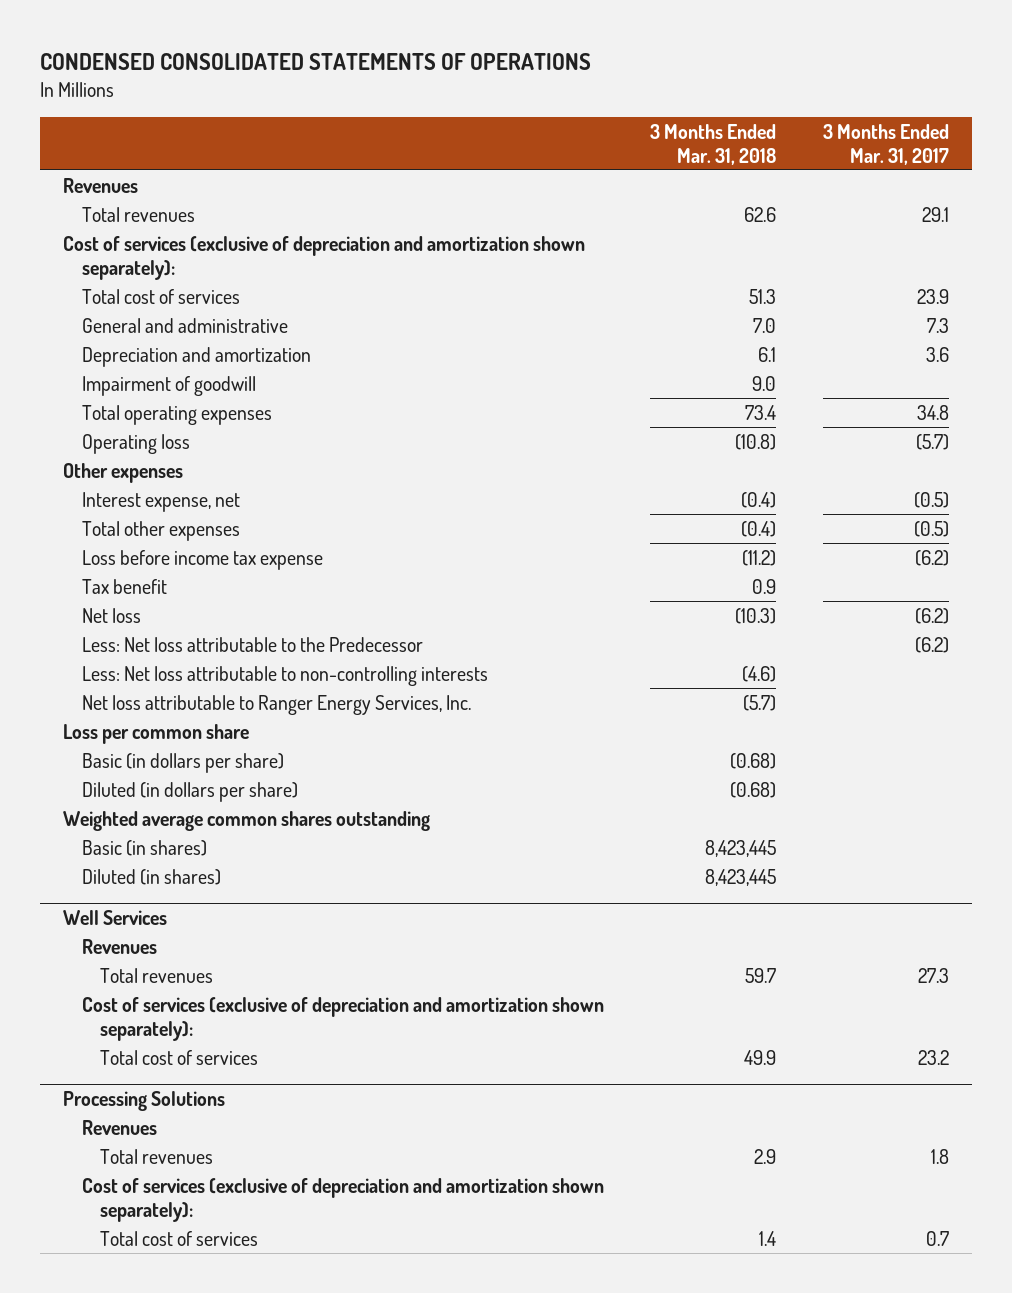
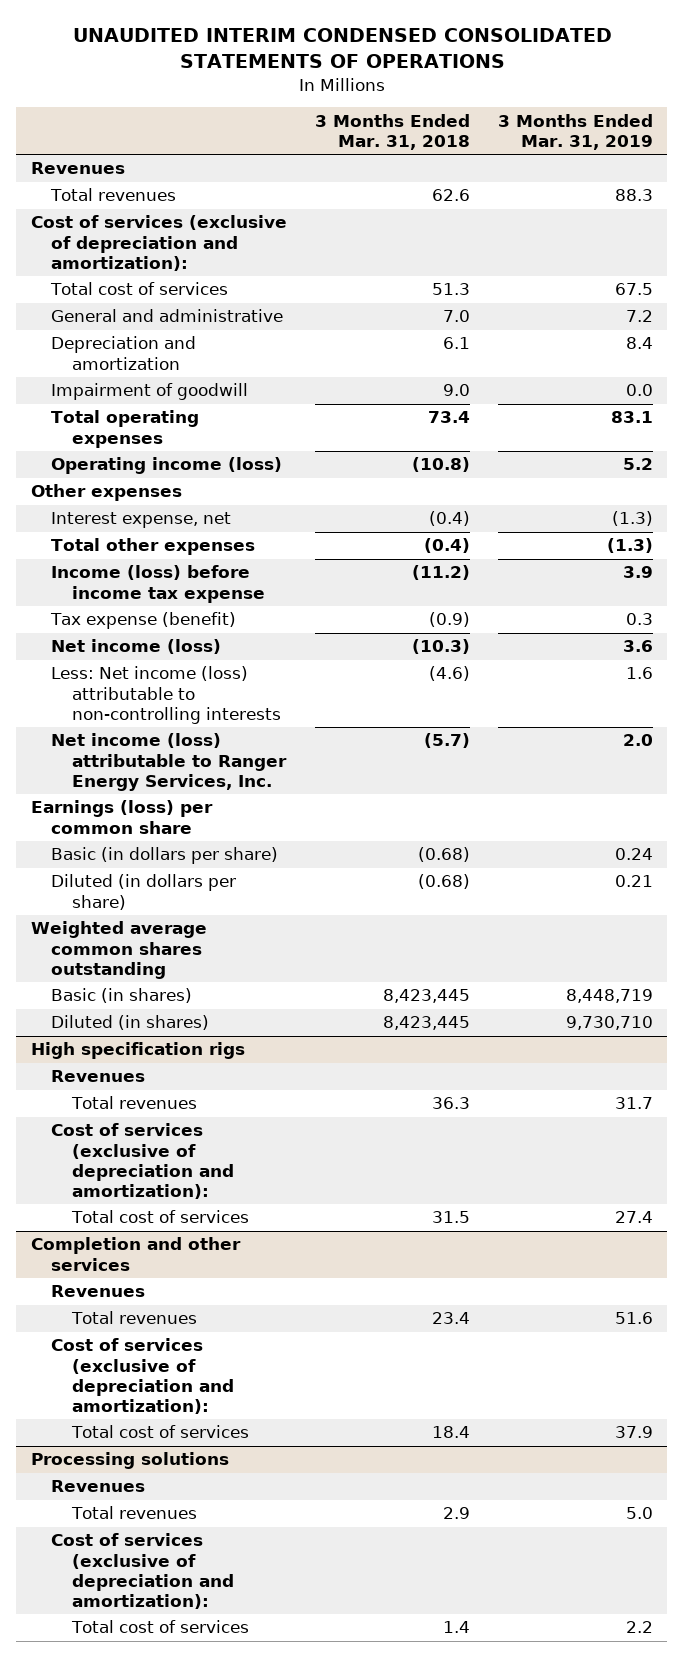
[39,53,591,71] CONDENSED CONSOLIDATED STATEMENTS OF OPERATIONS -> [72,28,612,69] UNAUDITED INTERIM CONDENSED CONSOLIDATED STATEMENTS OF OPERATIONS
[823,123,950,165] 3 Months Ended Mar. 31, 2017 -> none
none -> [498,113,654,150] 3 Months Ended Mar. 31, 2019
[63,235,586,280] Cost of services (exclusive of depreciation and amortization shown separately): -> [30,215,287,271] Cost of services (exclusive of depreciation and amortization):
[81,433,190,454] Operating loss -> [51,457,283,475] Operating income (loss)
[81,636,423,652] Less: Net loss attributable to the Predecessor -> none
[81,549,323,570] Loss before income tax expense -> [51,565,265,603] Income (loss) before income tax expense
[81,578,167,594] Tax benefit -> [50,612,237,630] Tax expense (benefit)
[752,578,777,594] 0.9 -> [428,612,470,628] (0.9)
[81,607,141,623] Net loss -> [51,639,222,655] Net income (loss)
[81,665,488,686] Less: Net loss attributable to non-controlling interests -> [51,666,281,724] Less: Net income (loss) attributable to non-controlling interests
[81,694,471,715] Net loss attributable to Ranger Energy Services, Inc. -> [51,733,287,791] Net income (loss) attributable to Ranger Energy Services, Inc.
[63,723,250,744] Loss per common share -> [30,800,213,834] Earnings (loss) per common share
[63,909,168,925] Well Services -> none
none -> [30,1042,245,1060] High specification rigs
[63,1090,226,1111] Processing Solutions -> none
[745,967,777,983] 59.7 -> [431,1097,470,1110] 36.3
[81,996,604,1041] Cost of services (exclusive of depreciation and amortization shown separately): -> [51,1123,234,1200] Cost of services (exclusive of depreciation and amortization):
[744,1049,777,1065] 49.9 -> [431,1211,470,1224] 31.5
none -> [30,1237,241,1271] Completion and other services
none -> [70,1311,197,1325] Total revenues
none -> [51,1338,234,1415] Cost of services (exclusive of depreciation and amortization):
none -> [70,1425,249,1439] Total cost of services
none -> [30,1452,229,1470] Processing solutions
none -> [51,1480,146,1493] Revenues
[81,1177,604,1222] Cost of services (exclusive of depreciation and amortization shown separately): -> [51,1533,234,1610] Cost of services (exclusive of depreciation and amortization):

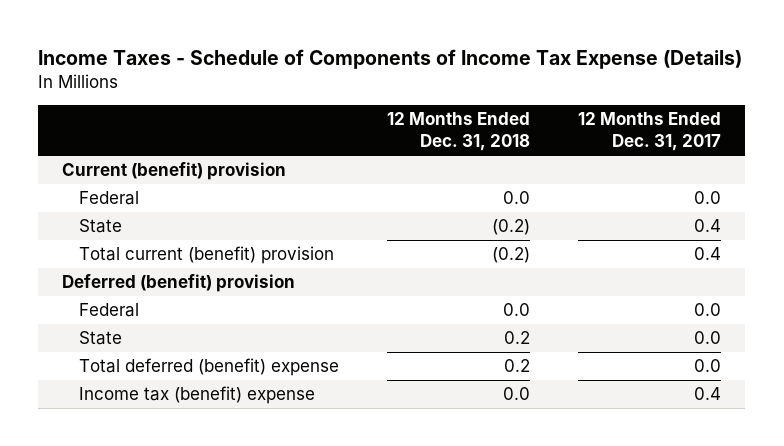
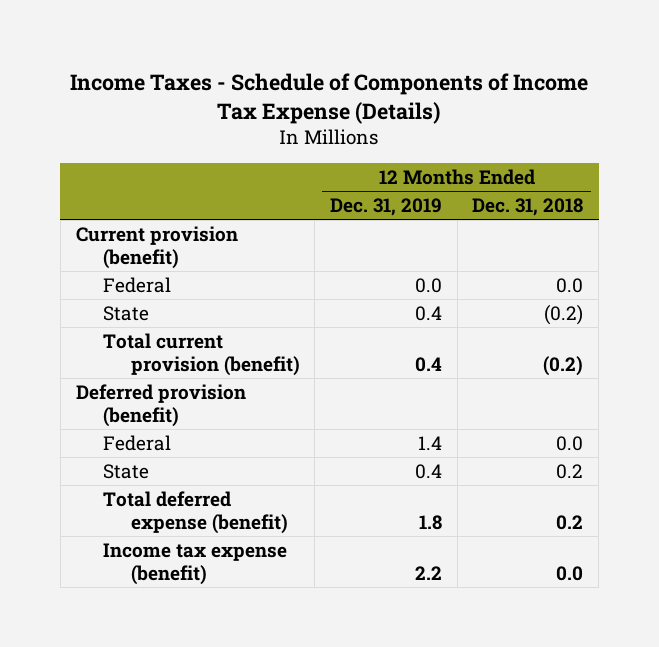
[578,112,722,152] 12 Months Ended Dec. 31, 2017 -> none
none -> [329,197,442,216] Dec. 31, 2019
[62,162,287,181] Current (benefit) provision -> [75,225,238,270] Current provision (benefit)
[79,246,335,265] Total current (benefit) provision -> [103,332,300,377] Total current provision (benefit)
[62,274,296,293] Deferred (benefit) provision -> [75,383,246,428] Deferred provision (benefit)
[79,358,340,377] Total deferred (benefit) expense -> [103,490,288,535] Total deferred expense (benefit)
[79,386,316,405] Income tax (benefit) expense -> [103,542,288,586] Income tax expense (benefit)

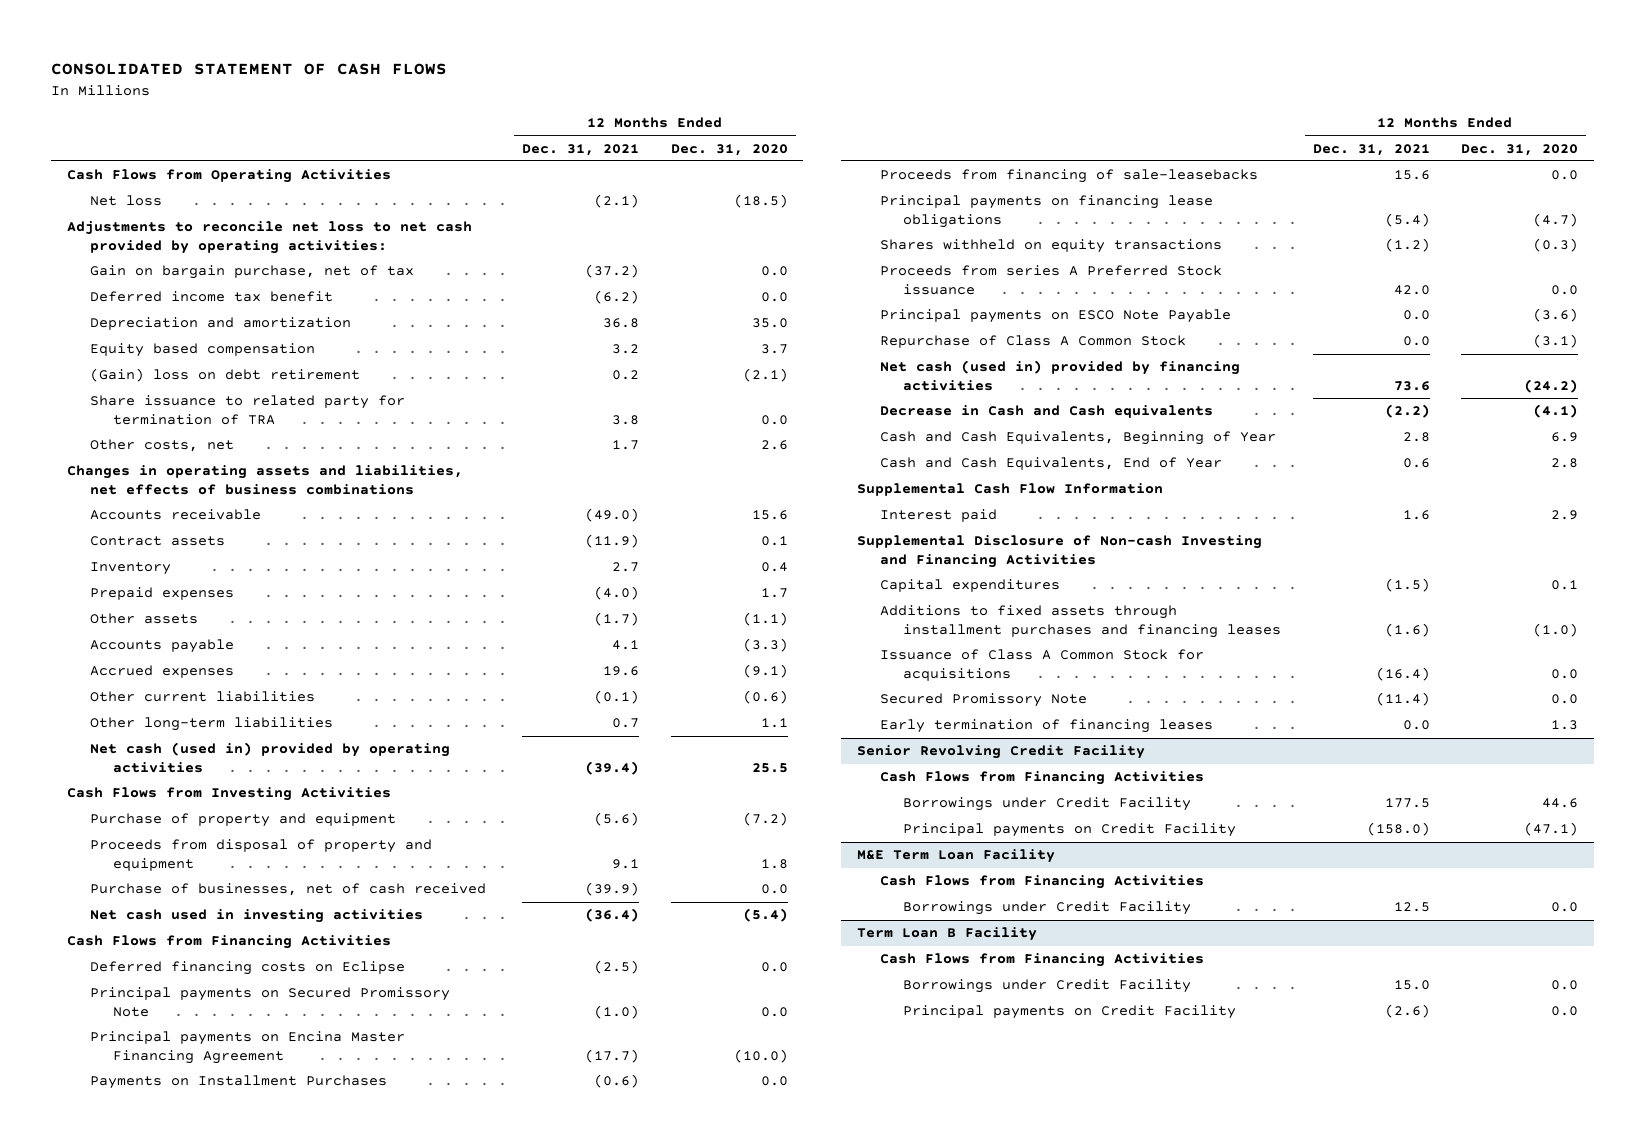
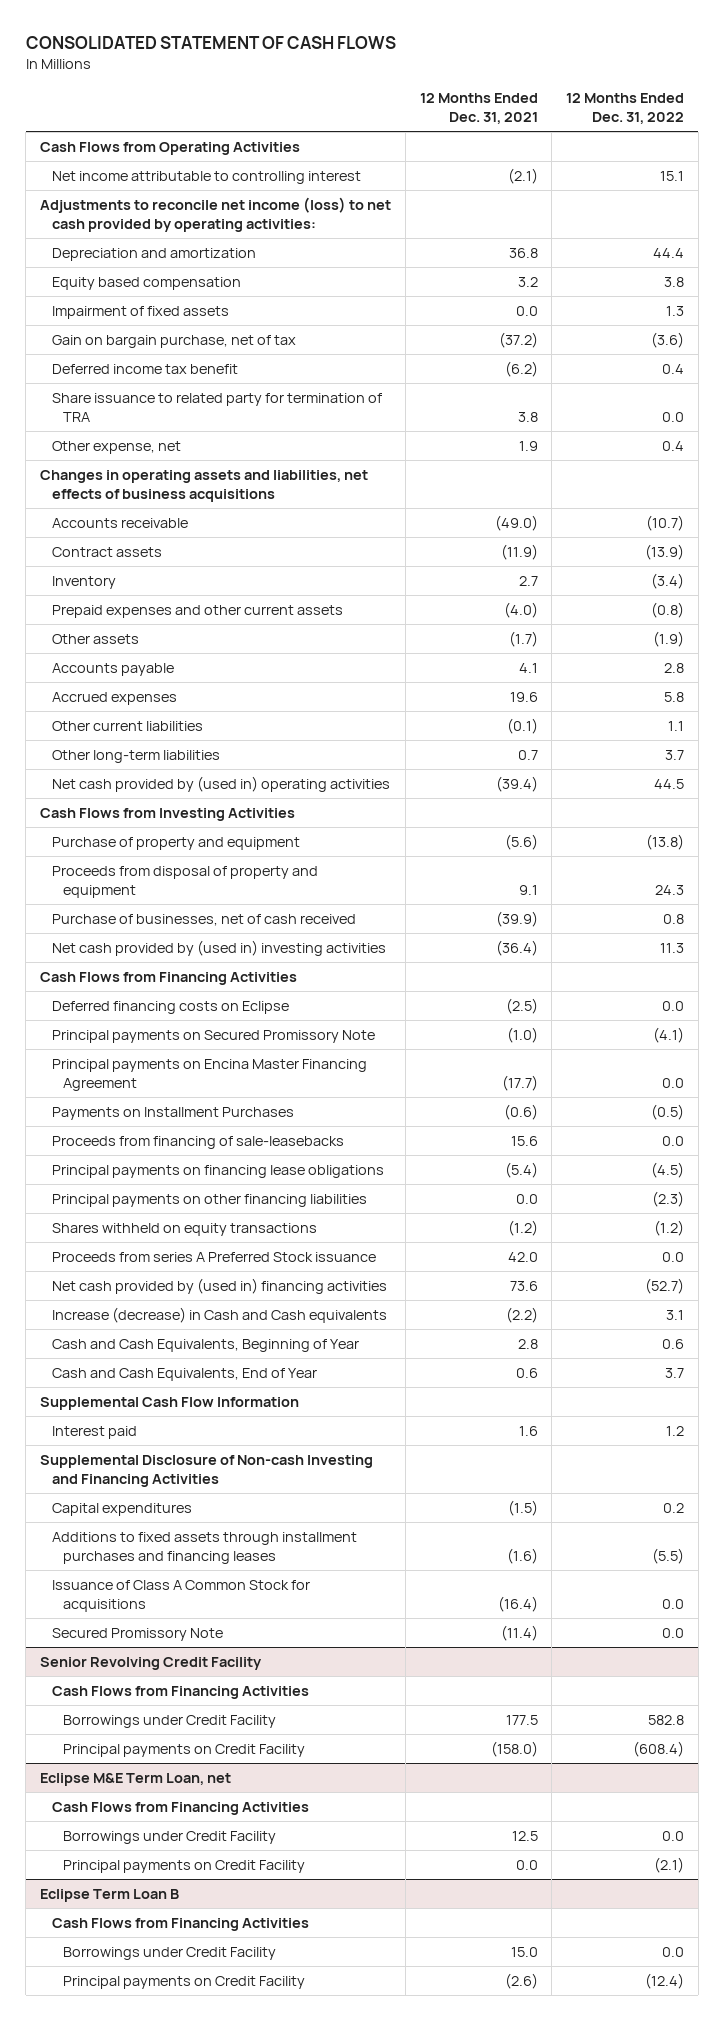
[670,143,788,156] Dec. 31, 2020 -> none
none -> [566,93,685,125] 12 Months Ended Dec. 31, 2022
[89,195,162,207] Net loss -> [51,170,361,184] Net income attributable to controlling interest
[66,221,472,254] Adjustments to reconcile net loss to net cash provided by operating activities: -> [40,196,392,232] Adjustments to reconcile net income (loss) to net cash provided by operating activities:
[89,368,360,383] (Gain) loss on debt retirement -> none
none -> [51,305,229,319] Impairment of fixed assets
[89,265,414,280] Gain on bargain purchase, net of tax -> [51,334,296,348] Gain on bargain purchase, net of tax
[89,291,333,303] Deferred income tax benefit -> [51,363,238,374] Deferred income tax benefit
[89,439,234,453] Other costs, net -> [51,440,181,454] Other expense, net
[612,440,640,451] 1.7 -> [518,440,538,451] 1.9
[66,465,463,495] Changes in operating assets and liabilities, net effects of business combinations -> [40,469,369,502] Changes in operating assets and liabilities, net effects of business acquisitions
[89,587,234,601] Prepaid expenses -> [51,604,343,618] Prepaid expenses and other current assets
[89,742,450,773] Net cash (used in) provided by operating activities -> [51,775,390,792] Net cash provided by (used in) operating activities
[89,909,423,924] Net cash used in investing activities -> [51,939,386,956] Net cash provided by (used in) investing activities
none -> [51,1193,367,1207] Principal payments on other financing liabilities
[880,309,1232,324] Principal payments on ESCO Note Payable -> none
[880,335,1187,349] Repurchase of Class A Common Stock -> none
[880,360,1241,391] Net cash (used in) provided by financing activities -> [51,1277,387,1294] Net cash provided by (used in) financing activities
[880,405,1214,419] Decrease in Cash and Cash equivalents -> [51,1306,387,1323] Increase (decrease) in Cash and Cash equivalents
[880,719,1214,734] Early termination of financing leases -> none
[856,849,1055,864] M&E Term Loan Facility -> [40,1772,232,1786] Eclipse M&E Term Loan, net
none -> [63,1859,306,1873] Principal payments on Credit Facility
[856,927,1037,942] Term Loan B Facility -> [40,1888,180,1902] Eclipse Term Loan B

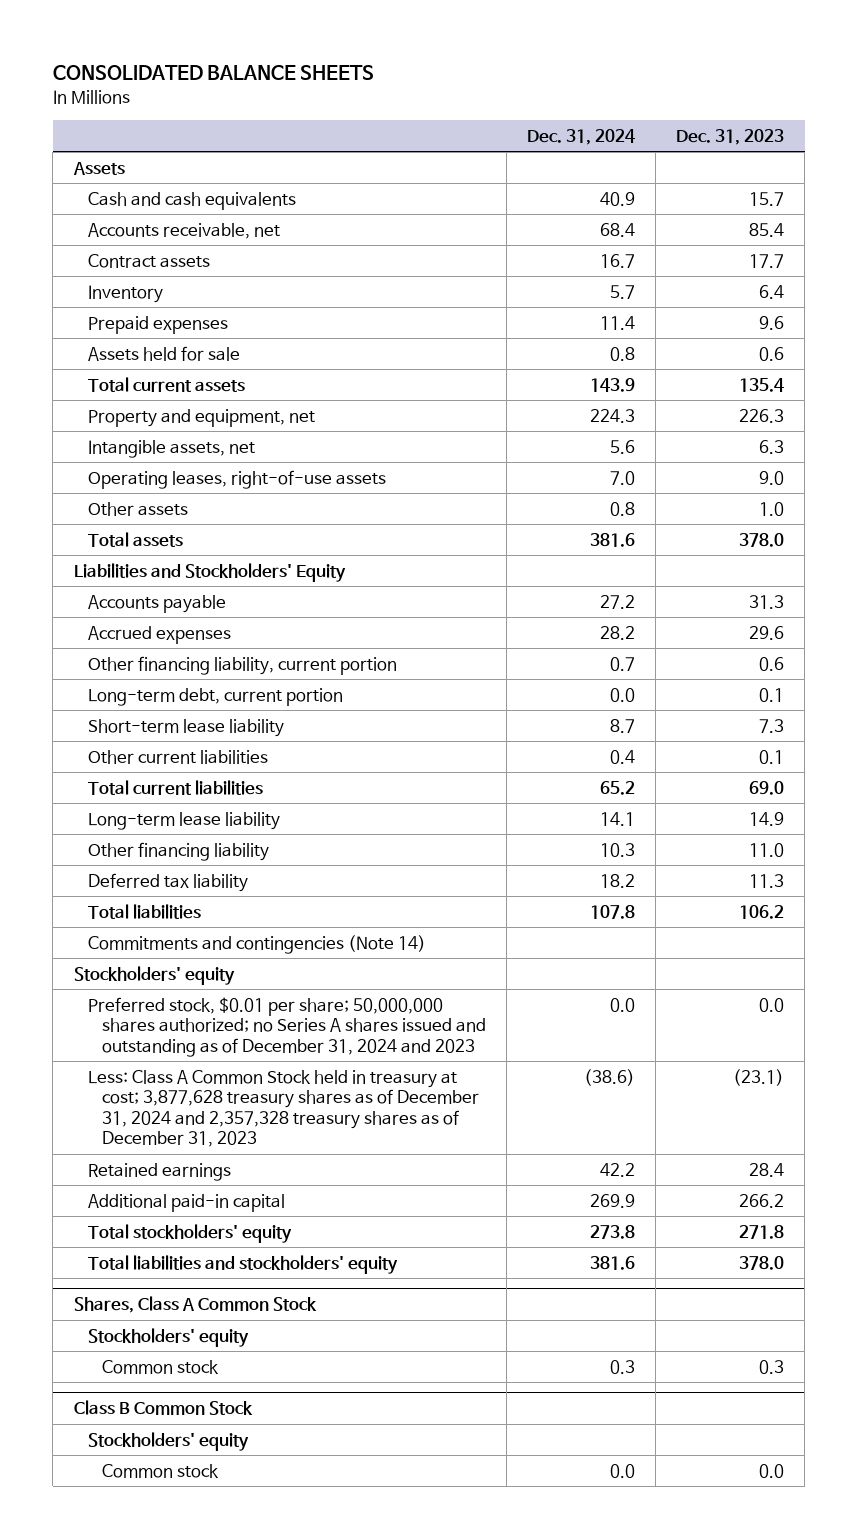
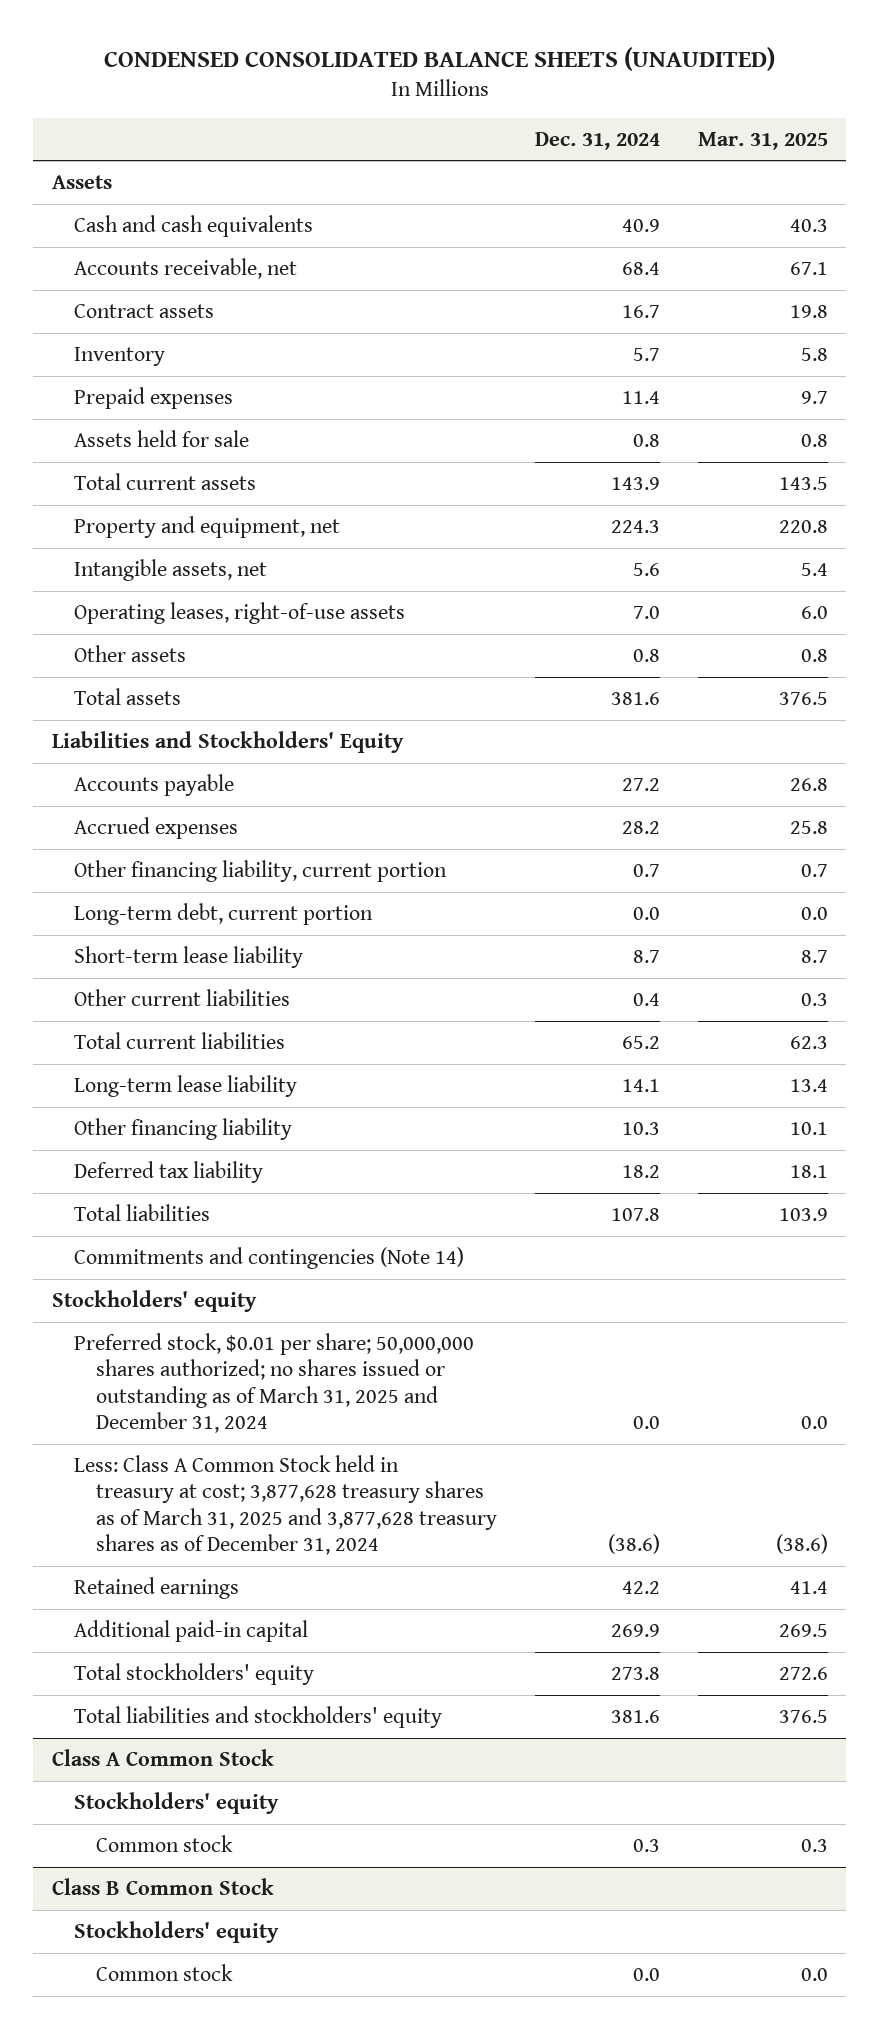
[52,64,374,80] CONSOLIDATED BALANCE SHEETS -> [103,46,775,71] CONDENSED CONSOLIDATED BALANCE SHEETS (UNAUDITED)
[676,128,785,145] Dec. 31, 2023 -> none
none -> [697,131,828,150] Mar. 31, 2025
[87,996,486,1057] Preferred stock, $0.01 per share; 50,000,000 shares authorized; no Series A shares issued and outstanding as of December 31, 2024 and 2023 -> [74,1333,475,1434] Preferred stock, $0.01 per share; 50,000,000 shares authorized; no shares issued or outstanding as of March 31, 2025 and December 31, 2024
[87,1069,479,1148] Less: Class A Common Stock held in treasury at cost; 3,877,628 treasury shares as of December 31, 2024 and 2,357,328 treasury shares as of December 31, 2023 -> [74,1455,498,1556] Less: Class A Common Stock held in treasury at cost; 3,877,628 treasury shares as of March 31, 2025 and 3,877,628 treasury shares as of December 31, 2024
[73,1296,317,1314] Shares, Class A Common Stock -> [51,1749,274,1767] Class A Common Stock

